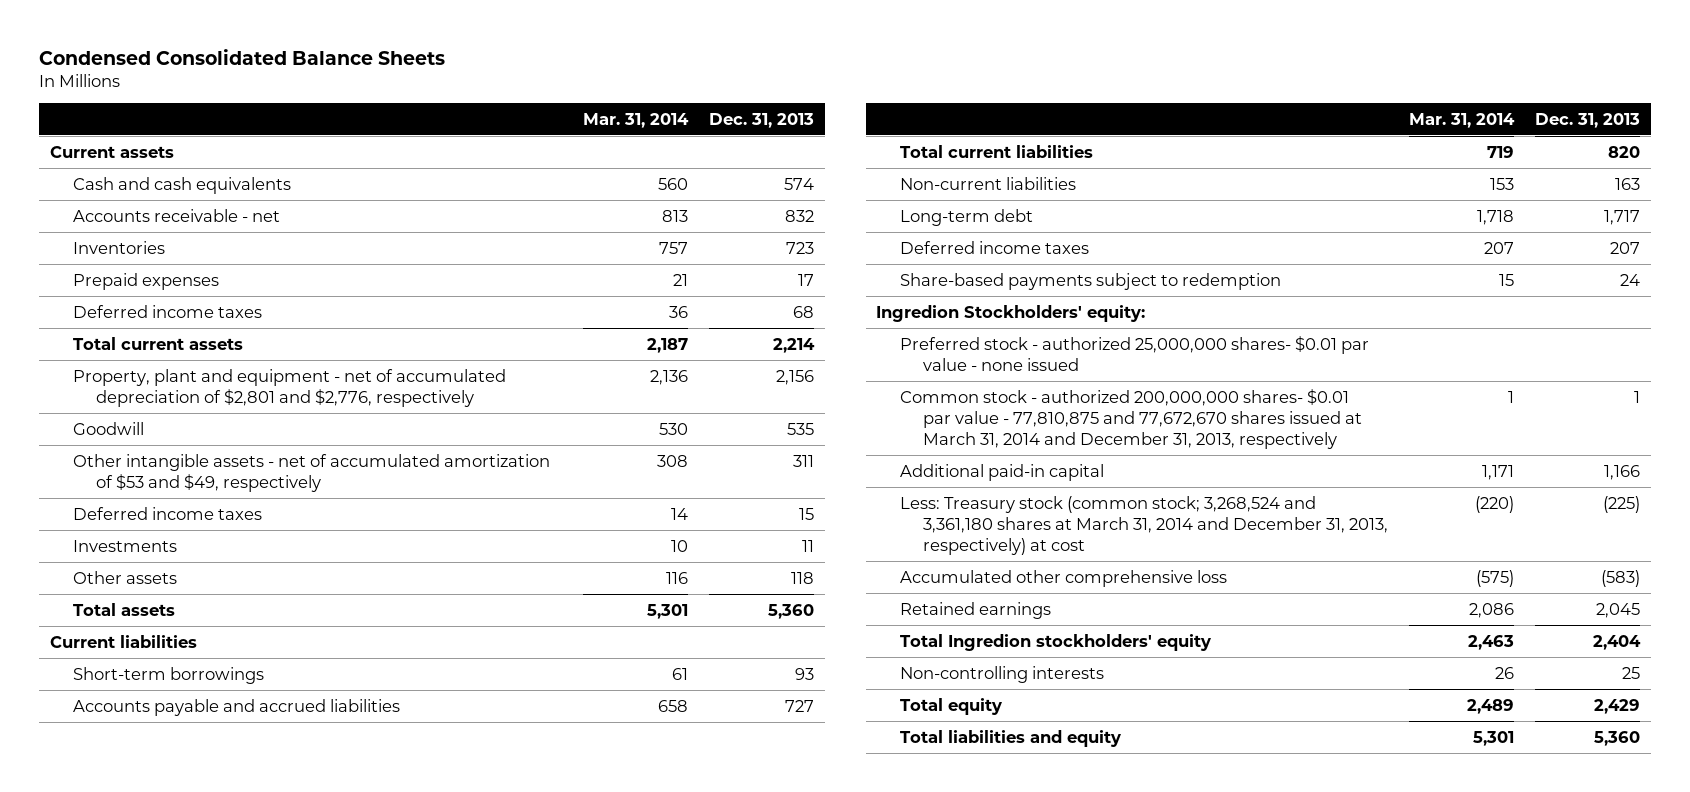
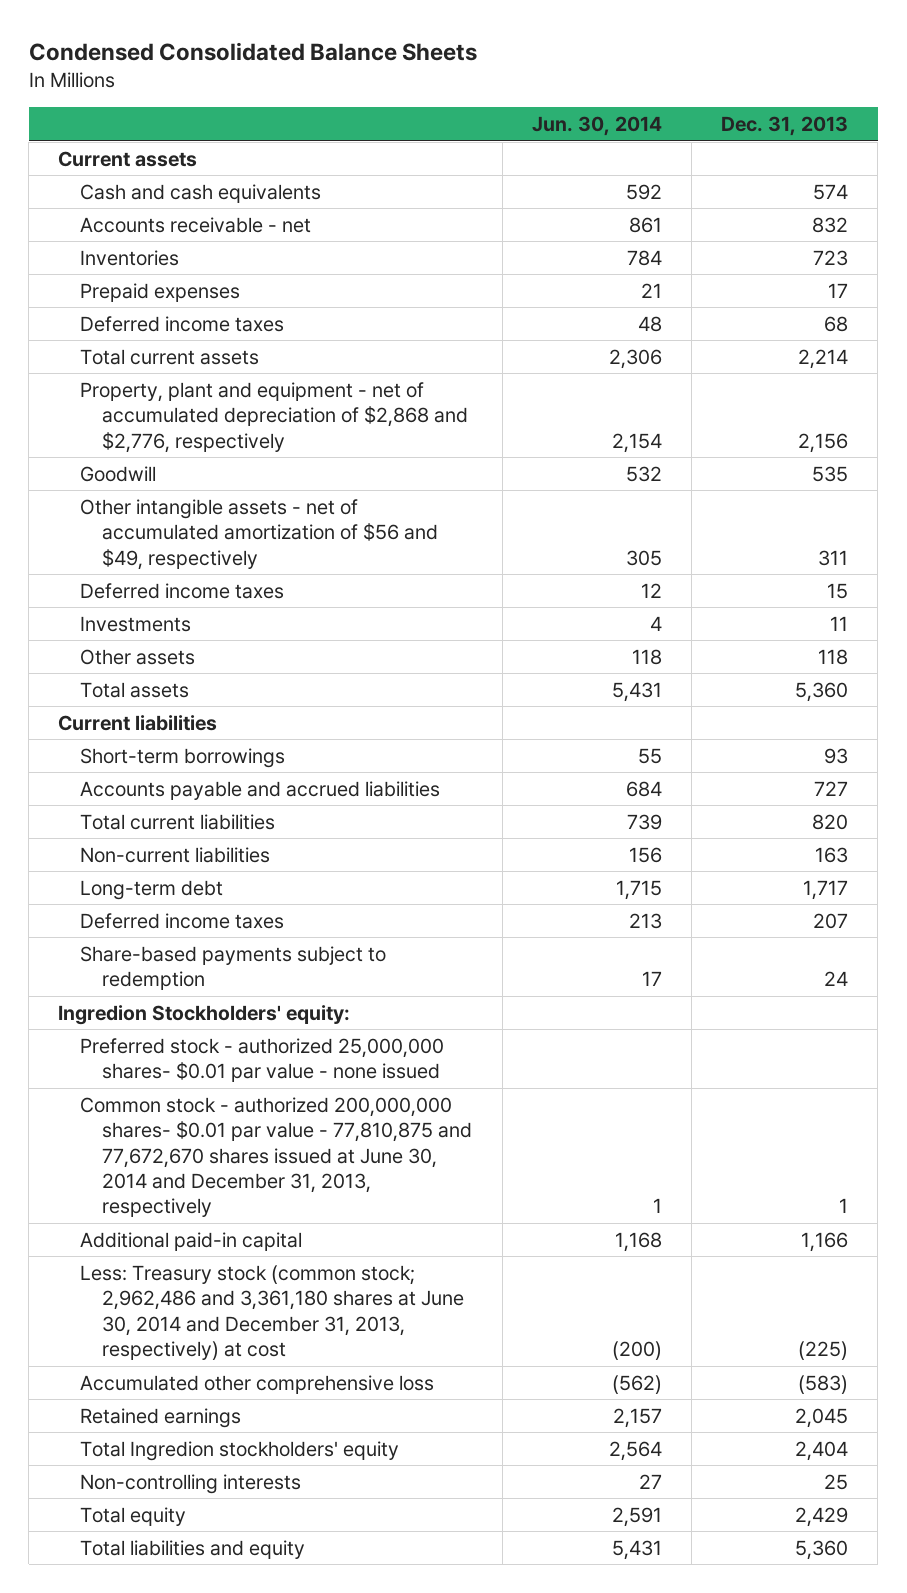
[582,112,689,128] Mar. 31, 2014 -> none
none -> [531,116,662,137] Jun. 30, 2014
[73,368,507,407] Property, plant and equipment - net of accumulated depreciation of $2,801 and $2,776, respectively -> [80,381,469,453] Property, plant and equipment - net of accumulated depreciation of $2,868 and $2,776, respectively
[73,453,551,492] Other intangible assets - net of accumulated amortization of $53 and $49, respectively -> [80,498,439,570] Other intangible assets - net of accumulated amortization of $56 and $49, respectively
[899,388,1362,449] Common stock - authorized 200,000,000 shares- $0.01 par value - 77,810,875 and 77,672,670 shares issued at March 31, 2014 and December 31, 2013, respectively -> [80,1096,473,1218] Common stock - authorized 200,000,000 shares- $0.01 par value - 77,810,875 and 77,672,670 shares issued at June 30, 2014 and December 31, 2013, respectively
[899,495,1388,555] Less: Treasury stock (common stock; 3,268,524 and 3,361,180 shares at March 31, 2014 and December 31, 2013, respectively) at cost -> [80,1264,465,1361] Less: Treasury stock (common stock; 2,962,486 and 3,361,180 shares at June 30, 2014 and December 31, 2013, respectively) at cost

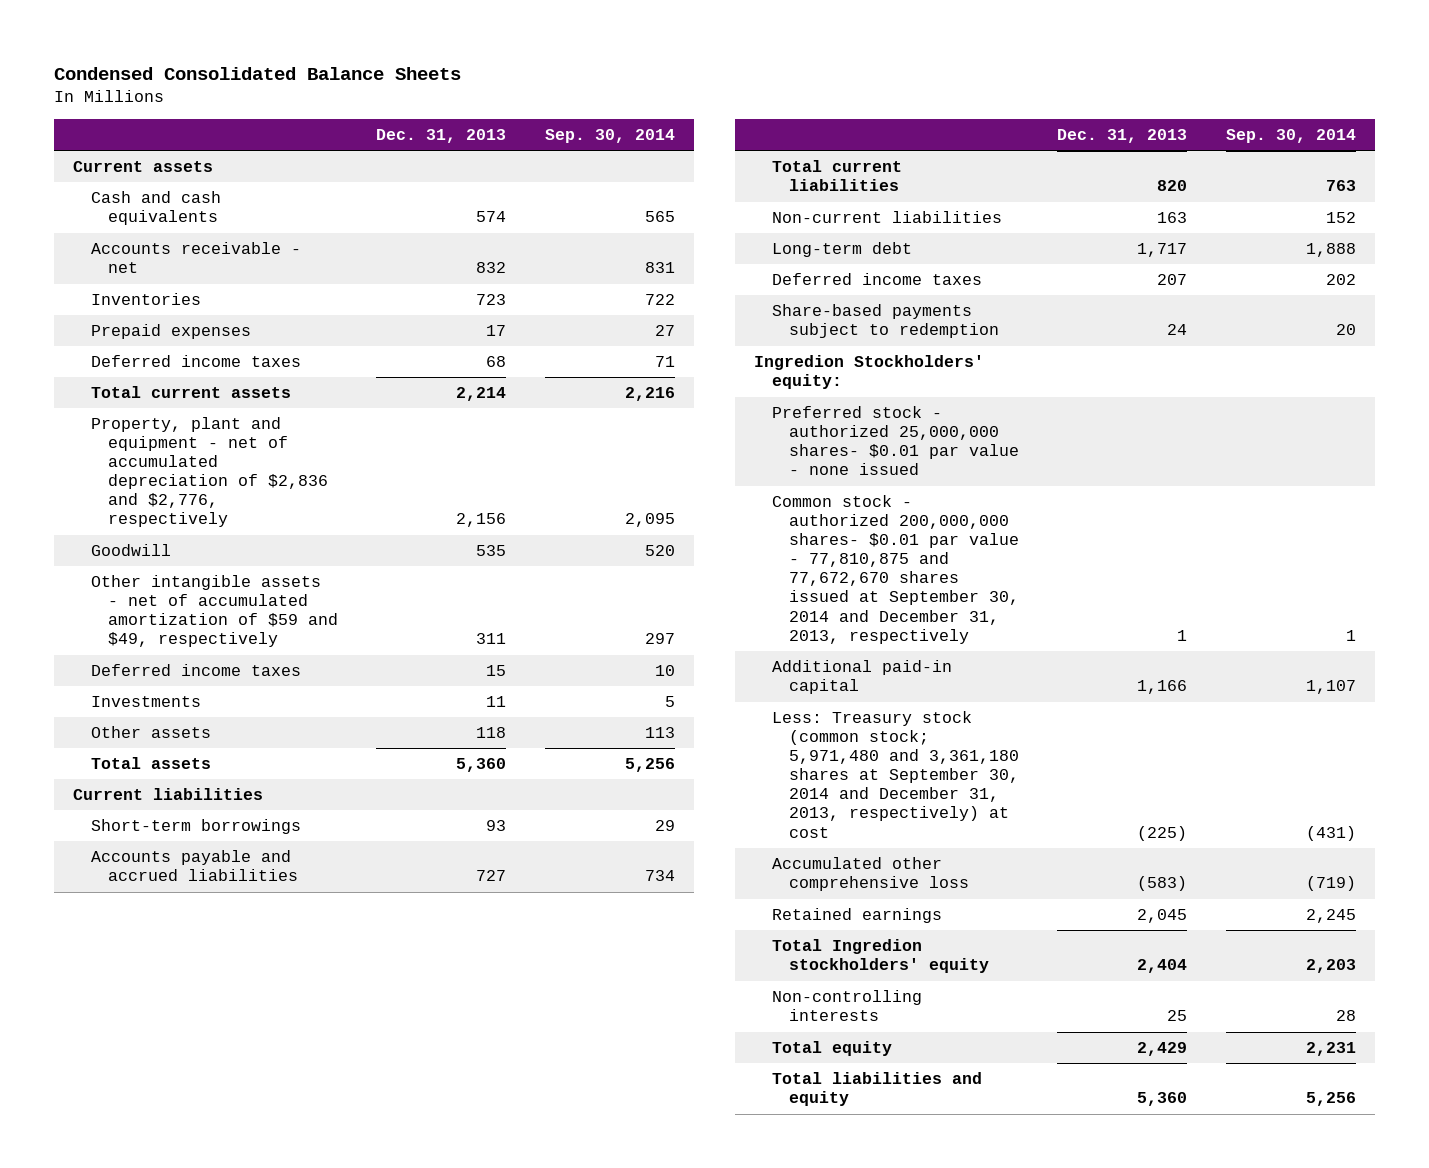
[531,116,662,137] Jun. 30, 2014 -> none
none -> [544,128,675,143] Sep. 30, 2014
[80,381,469,453] Property, plant and equipment - net of accumulated depreciation of $2,868 and $2,776, respectively -> [90,417,328,528] Property, plant and equipment - net of accumulated depreciation of $2,836 and $2,776, respectively
[80,498,439,570] Other intangible assets - net of accumulated amortization of $56 and $49, respectively -> [90,575,338,648] Other intangible assets - net of accumulated amortization of $59 and $49, respectively
[80,1096,473,1218] Common stock - authorized 200,000,000 shares- $0.01 par value - 77,810,875 and 77,672,670 shares issued at June 30, 2014 and December 31, 2013, respectively -> [771,495,1019,644] Common stock - authorized 200,000,000 shares- $0.01 par value - 77,810,875 and 77,672,670 shares issued at September 30, 2014 and December 31, 2013, respectively
[80,1264,465,1361] Less: Treasury stock (common stock; 2,962,486 and 3,361,180 shares at June 30, 2014 and December 31, 2013, respectively) at cost -> [771,711,1019,838] Less: Treasury stock (common stock; 5,971,480 and 3,361,180 shares at September 30, 2014 and December 31, 2013, respectively) at cost

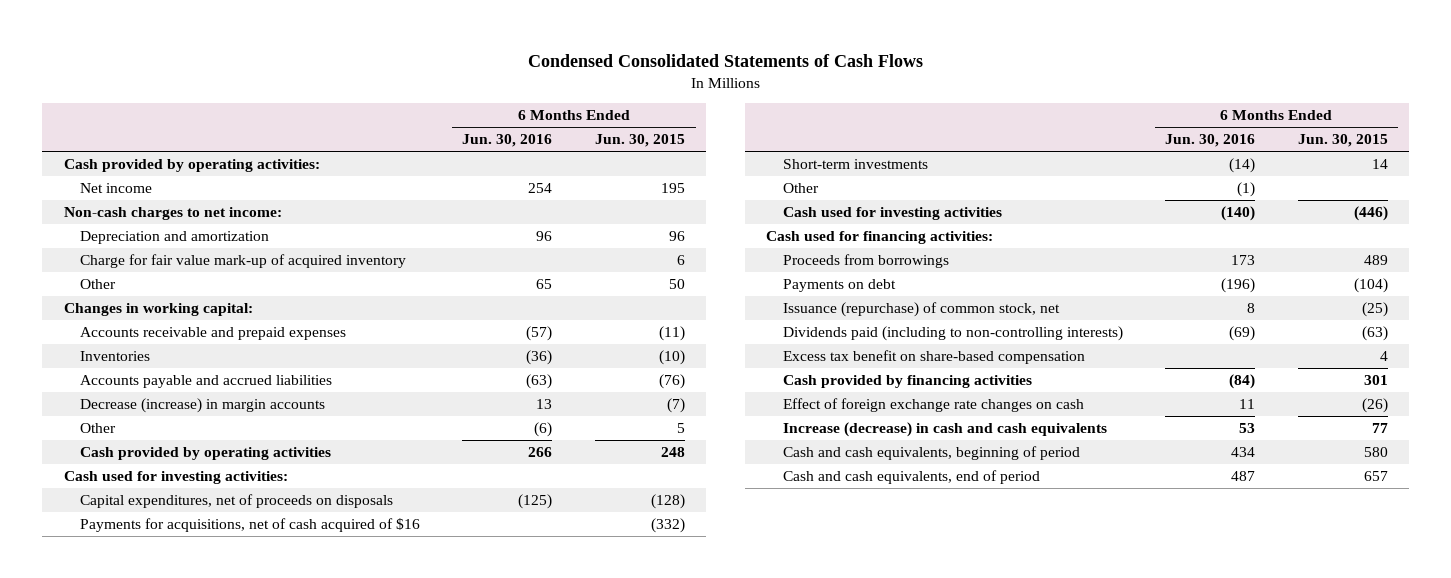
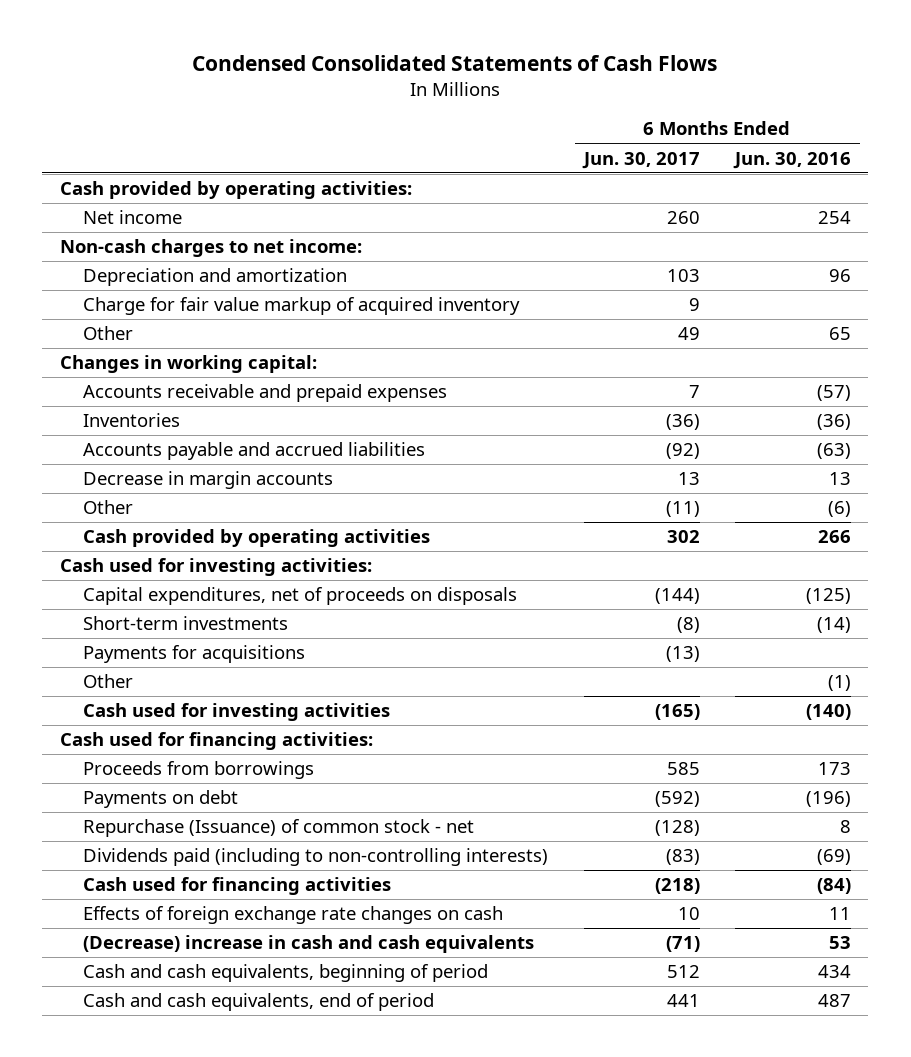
[594,134,685,148] Jun. 30, 2015 -> none
none -> [581,151,700,169] Jun. 30, 2017
[79,254,406,269] Charge for fair value mark-up of acquired inventory -> [83,297,521,316] Charge for fair value markup of acquired inventory
[79,398,325,414] Decrease (increase) in margin accounts -> [83,471,334,490] Decrease in margin accounts
[79,518,420,533] Payments for acquisitions, net of cash acquired of $16 -> none
none -> [83,645,306,664] Payments for acquisitions
[782,302,1060,318] Issuance (repurchase) of common stock, net -> [83,819,475,838] Repurchase (Issuance) of common stock - net
[782,350,1085,365] Excess tax benefit on share-based compensation -> none
[782,375,1032,389] Cash provided by financing activities -> none
none -> [83,877,392,896] Cash used for financing activities
[782,398,1084,413] Effect of foreign exchange rate changes on cash -> [83,906,504,925] Effects of foreign exchange rate changes on cash
[782,422,1107,438] Increase (decrease) in cash and cash equivalents -> [83,935,535,954] (Decrease) increase in cash and cash equivalents

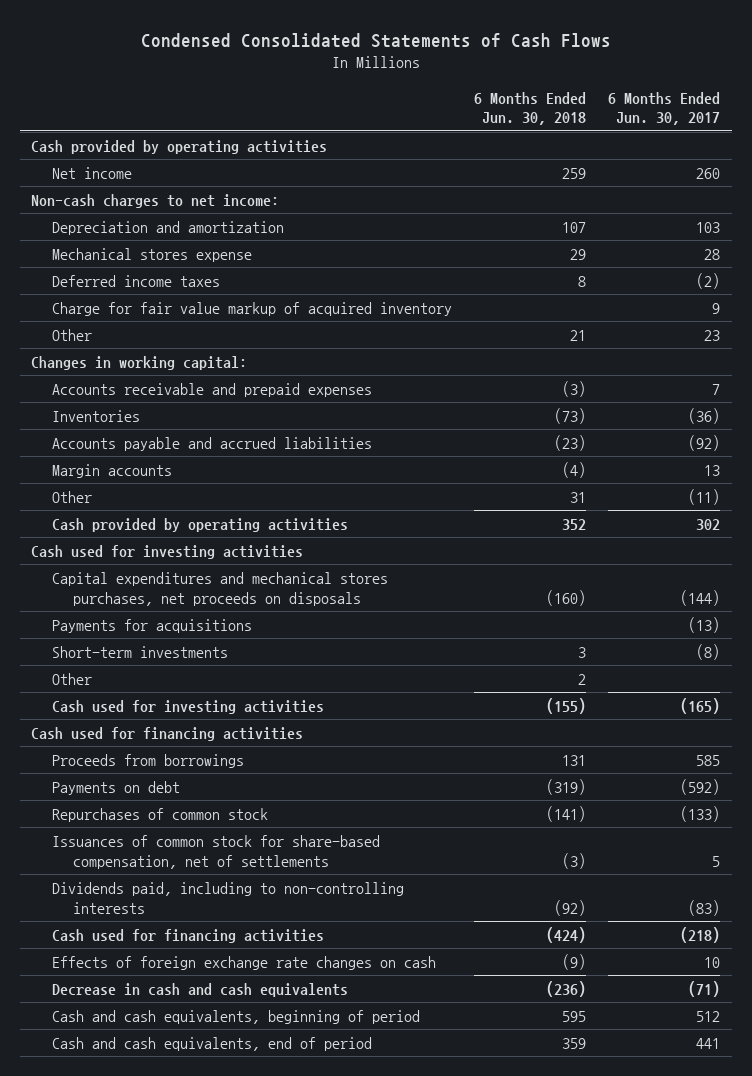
[732,151,851,169] Jun. 30, 2016 -> none
none -> [474,91,587,126] 6 Months Ended Jun. 30, 2018
[60,181,413,200] Cash provided by operating activities: -> [31,139,328,154] Cash provided by operating activities
none -> [52,247,253,262] Mechanical stores expense
none -> [52,274,221,287] Deferred income taxes
[677,327,700,341] 49 -> [704,329,721,341] 23
[83,471,334,490] Decrease in margin accounts -> [52,463,173,478] Margin accounts
[60,558,373,577] Cash used for investing activities: -> [31,544,304,559] Cash used for investing activities
[83,587,518,606] Capital expenditures, net of proceeds on disposals -> [52,571,389,606] Capital expenditures and mechanical stores purchases, net proceeds on disposals
[83,616,289,631] Short-term investments -> [52,645,229,658] Short-term investments
[60,732,374,751] Cash used for financing activities: -> [31,726,304,741] Cash used for financing activities
[83,819,475,838] Repurchase (Issuance) of common stock - net -> [52,807,269,822] Repurchases of common stock
[654,820,700,837] (128) -> [680,805,721,822] (133)
none -> [52,834,381,869] Issuances of common stock for share-based compensation, net of settlements
[83,848,549,867] Dividends paid (including to non-controlling interests) -> [52,881,405,914] Dividends paid, including to non-controlling interests
[83,935,535,954] (Decrease) increase in cash and cash equivalents -> [52,982,349,997] Decrease in cash and cash equivalents

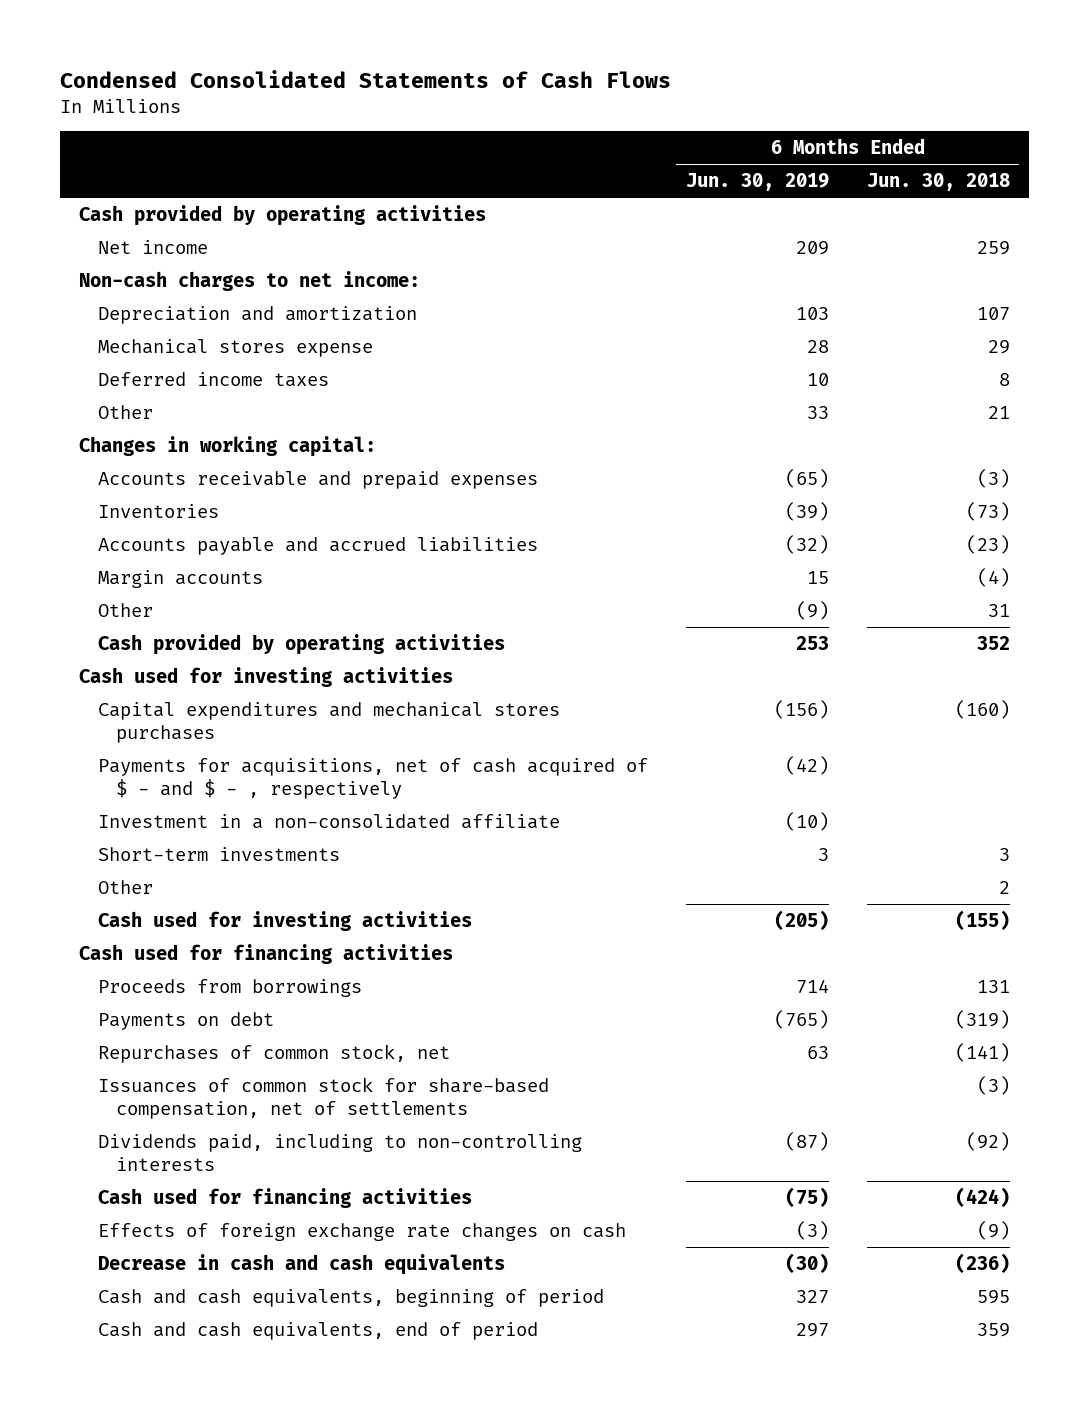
[608,91,721,126] 6 Months Ended Jun. 30, 2017 -> none
none -> [685,173,829,192] Jun. 30, 2019
[52,301,453,316] Charge for fair value markup of acquired inventory -> none
[52,571,389,606] Capital expenditures and mechanical stores purchases, net proceeds on disposals -> [97,701,560,743] Capital expenditures and mechanical stores purchases
[52,618,253,633] Payments for acquisitions -> [97,757,648,799] Payments for acquisitions, net of cash acquired of $ - and $ - , respectively
none -> [97,813,560,829] Investment in a non-consolidated affiliate
[52,807,269,822] Repurchases of common stock -> [97,1043,450,1063] Repurchases of common stock, net

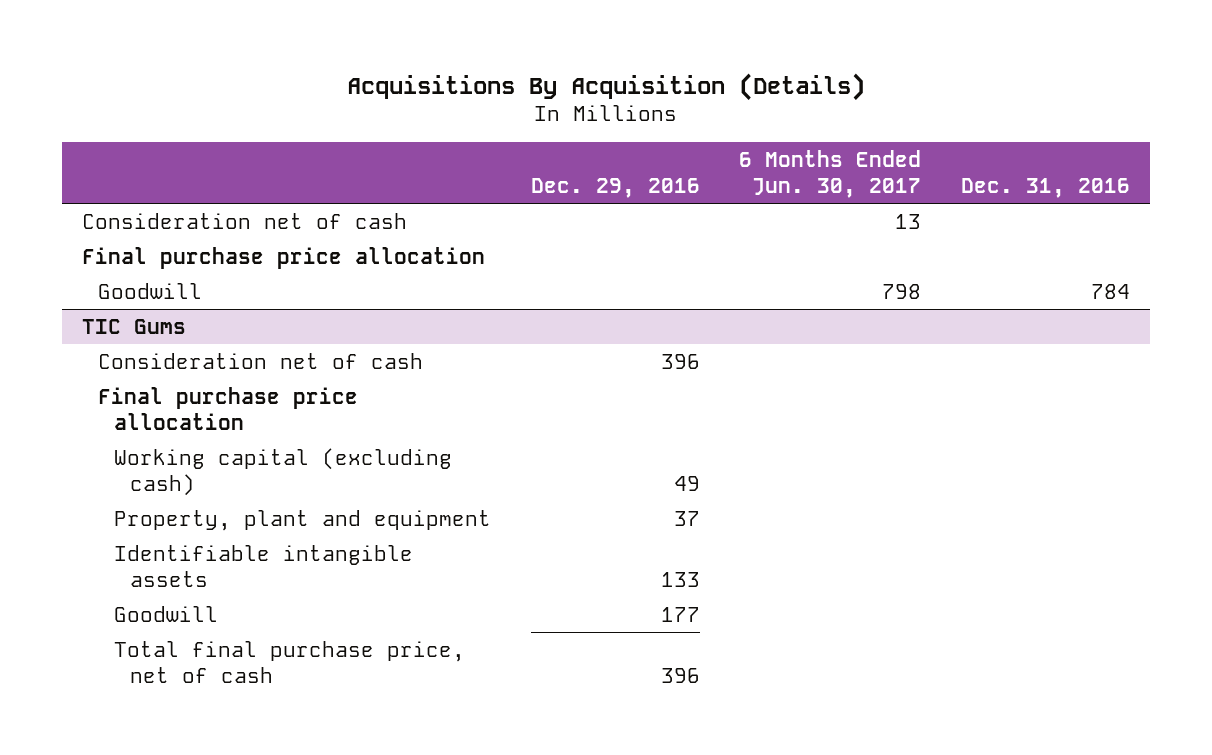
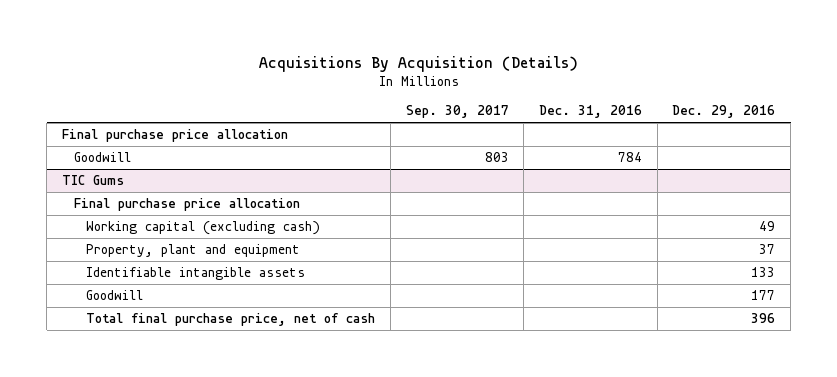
[739,149,922,198] 6 Months Ended Jun. 30, 2017 -> none
none -> [405,105,509,119] Sep. 30, 2017
[81,212,407,229] Consideration net of cash -> none
[97,352,423,369] Consideration net of cash -> none

